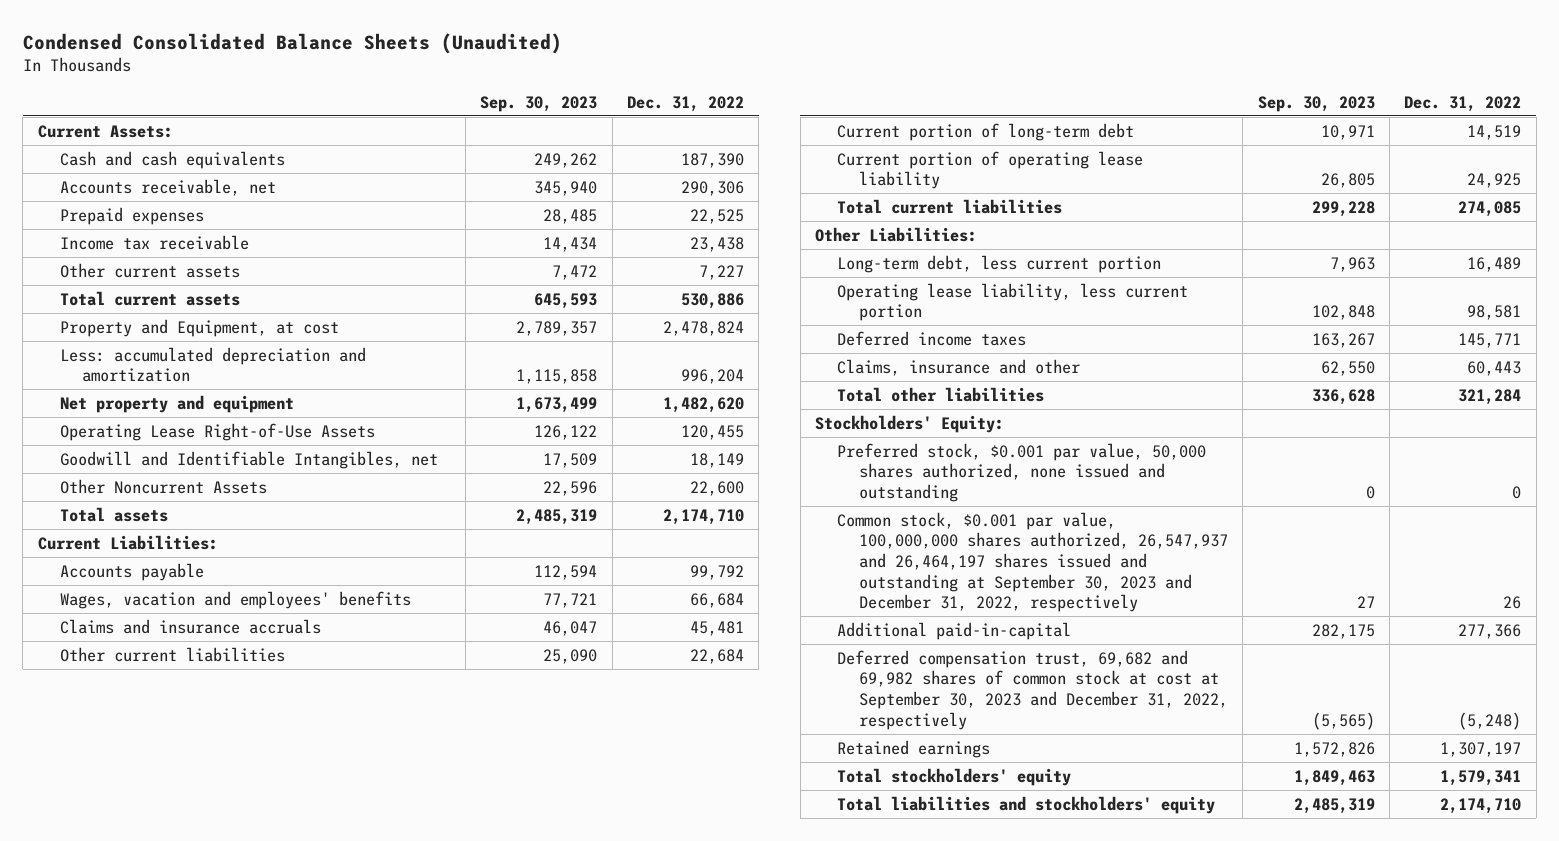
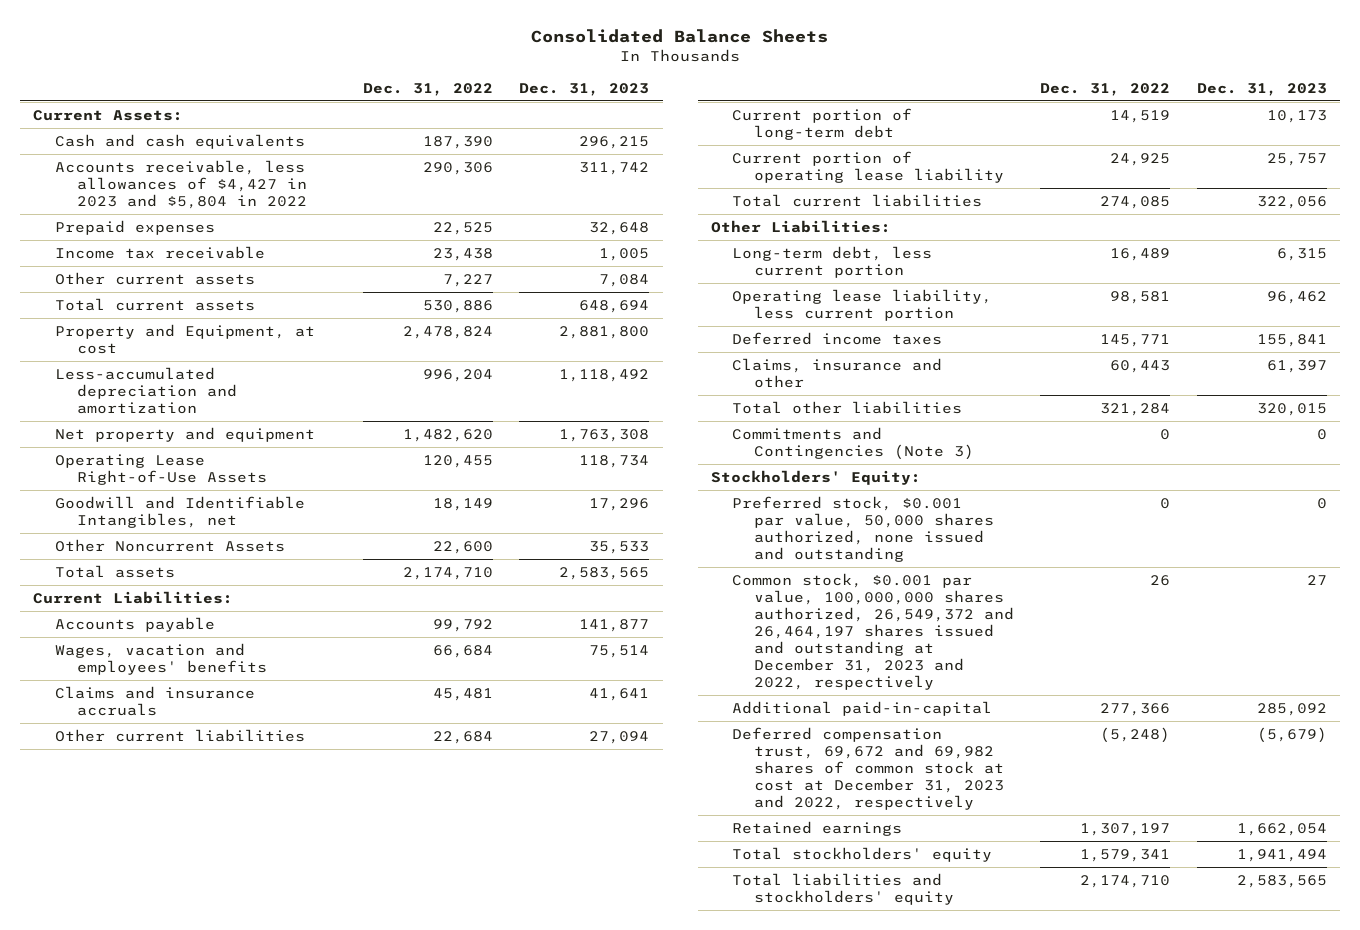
[22,32,562,54] Condensed Consolidated Balance Sheets (Unaudited) -> [531,28,829,43] Consolidated Balance Sheets
[480,95,598,112] Sep. 30, 2023 -> none
none -> [519,82,650,96] Dec. 31, 2023
[59,178,276,196] Accounts receivable, net -> [54,159,307,209] Accounts receivable, less allowances of $4,427 in 2023 and $5,804 in 2022
[59,346,366,383] Less: accumulated depreciation and amortization -> [54,366,237,414] Less-accumulated depreciation and amortization
none -> [732,426,975,460] Commitments and Contingencies (Note 3)
[837,511,1228,613] Common stock, $0.001 par value, 100,000,000 shares authorized, 26,547,937 and 26,464,197 shares issued and outstanding at September 30, 2023 and December 31, 2022, respectively -> [732,572,1015,690] Common stock, $0.001 par value, 100,000,000 shares authorized, 26,549,372 and 26,464,197 shares issued and outstanding at December 31, 2023 and 2022, respectively
[837,649,1228,730] Deferred compensation trust, 69,682 and 69,982 shares of common stock at cost at September 30, 2023 and December 31, 2022, respectively -> [732,726,1005,810] Deferred compensation trust, 69,672 and 69,982 shares of common stock at cost at December 31, 2023 and 2022, respectively

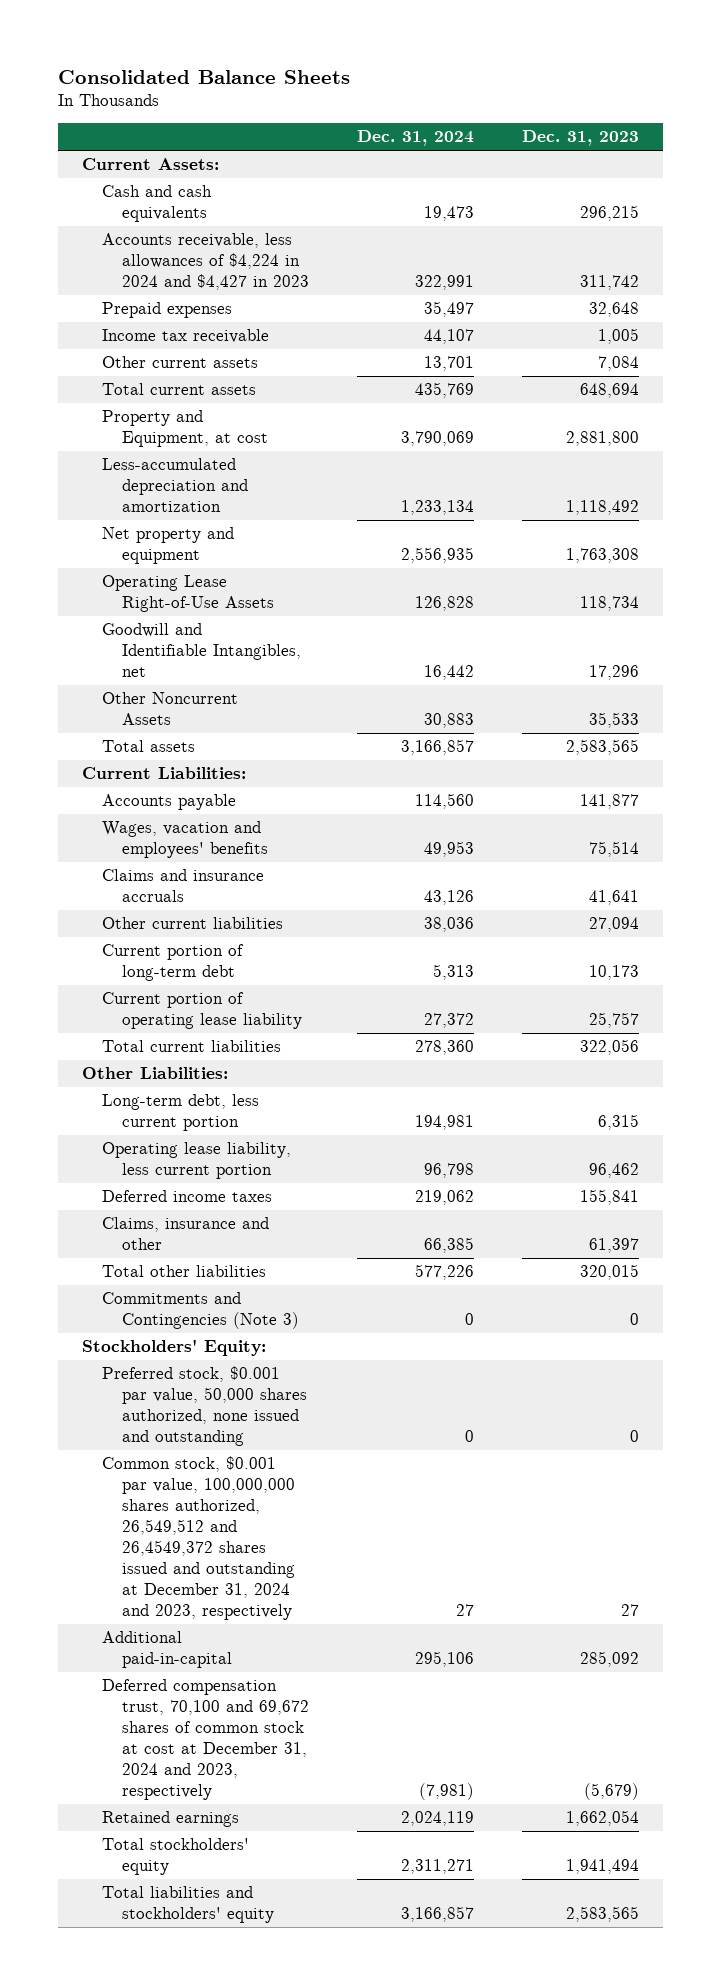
[362,82,493,96] Dec. 31, 2022 -> none
none -> [356,130,474,147] Dec. 31, 2024
[54,159,307,209] Accounts receivable, less allowances of $4,427 in 2023 and $5,804 in 2022 -> [101,233,309,291] Accounts receivable, less allowances of $4,224 in 2024 and $4,427 in 2023
[732,572,1015,690] Common stock, $0.001 par value, 100,000,000 shares authorized, 26,549,372 and 26,464,197 shares issued and outstanding at December 31, 2023 and 2022, respectively -> [101,1456,295,1620] Common stock, $0.001 par value, 100,000,000 shares authorized, 26,549,512 and 26,4549,372 shares issued and outstanding at December 31, 2024 and 2023, respectively
[732,726,1005,810] Deferred compensation trust, 69,672 and 69,982 shares of common stock at cost at December 31, 2023 and 2022, respectively -> [101,1679,309,1800] Deferred compensation trust, 70,100 and 69,672 shares of common stock at cost at December 31, 2024 and 2023, respectively

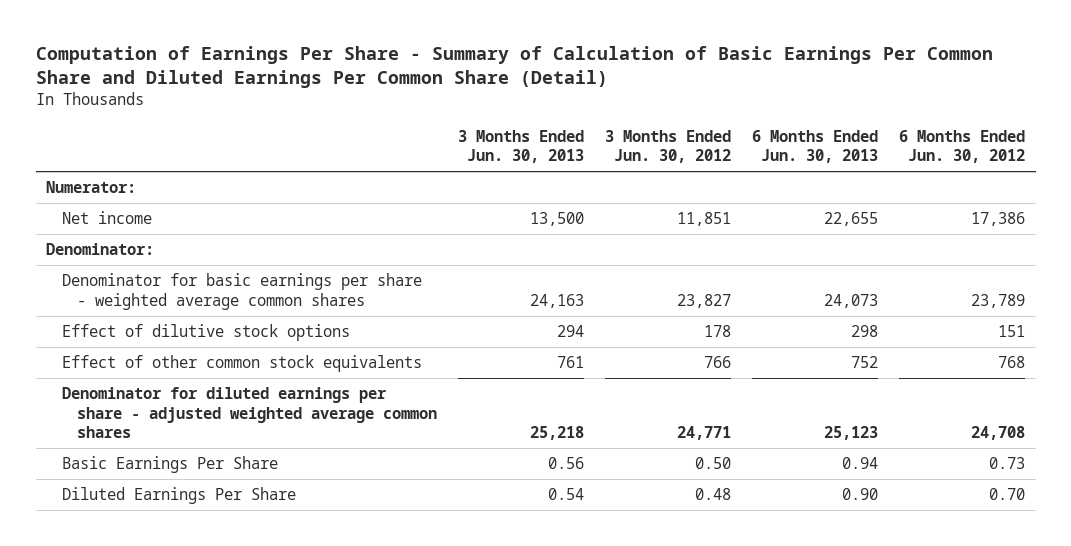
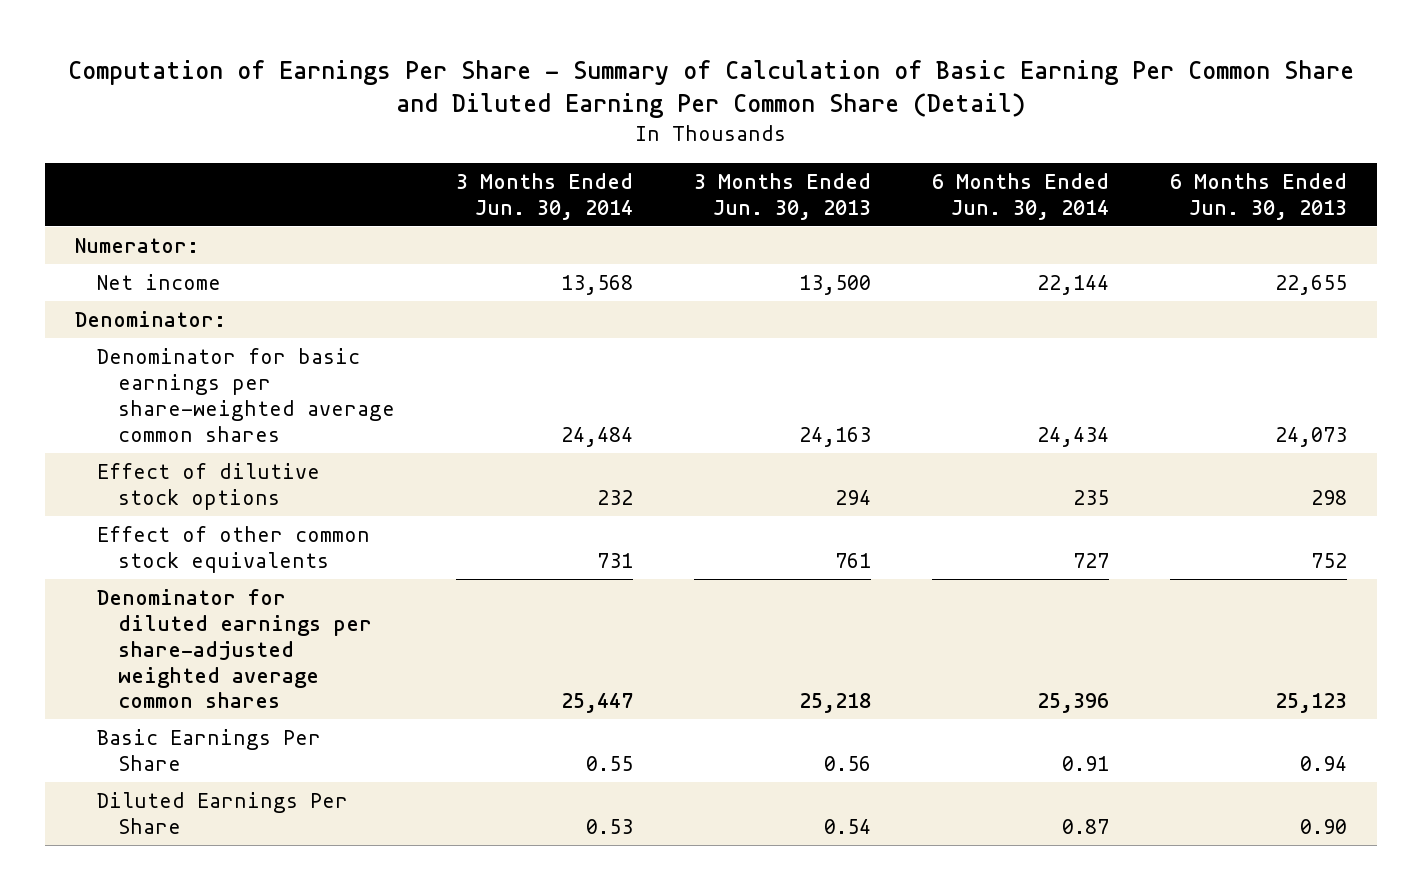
[35,45,993,89] Computation of Earnings Per Share - Summary of Calculation of Basic Earnings Per Common Share and Diluted Earnings Per Common Share (Detail) -> [68,59,1355,119] Computation of Earnings Per Share - Summary of Calculation of Basic Earning Per Common Share and Diluted Earning Per Common Share (Detail)
[605,129,732,164] 3 Months Ended Jun. 30, 2012 -> none
[899,129,1026,164] 6 Months Ended Jun. 30, 2012 -> none
none -> [456,173,634,220] 3 Months Ended Jun. 30, 2014
none -> [932,173,1110,220] 6 Months Ended Jun. 30, 2014
[61,273,422,310] Denominator for basic earnings per share - weighted average common shares -> [96,348,396,442] Denominator for basic earnings per share-weighted average common shares
[61,387,438,439] Denominator for diluted earnings per share - adjusted weighted average common shares -> [96,589,373,709] Denominator for diluted earnings per share-adjusted weighted average common shares

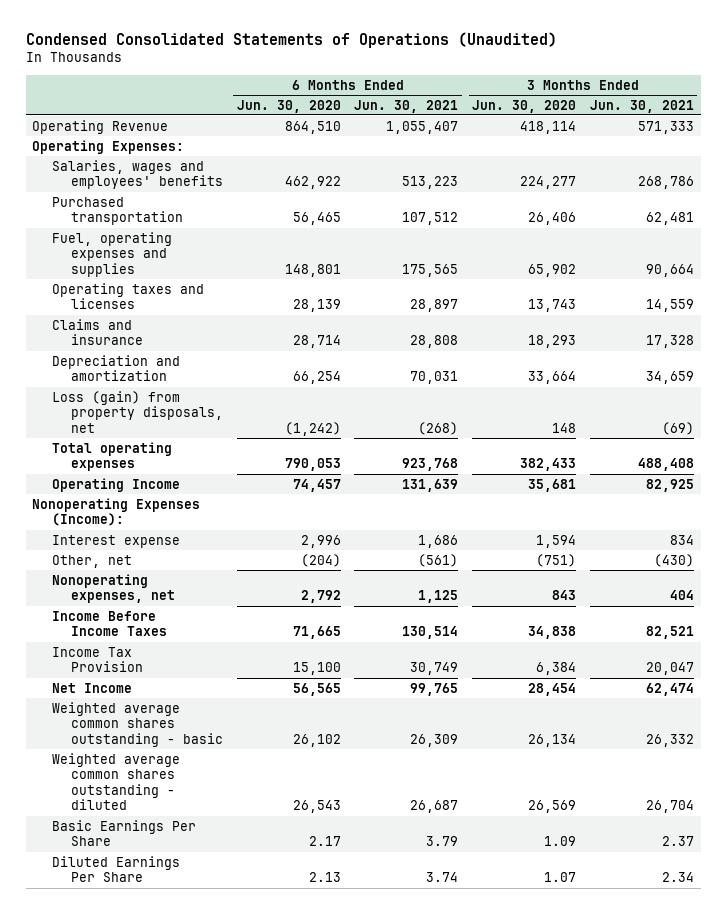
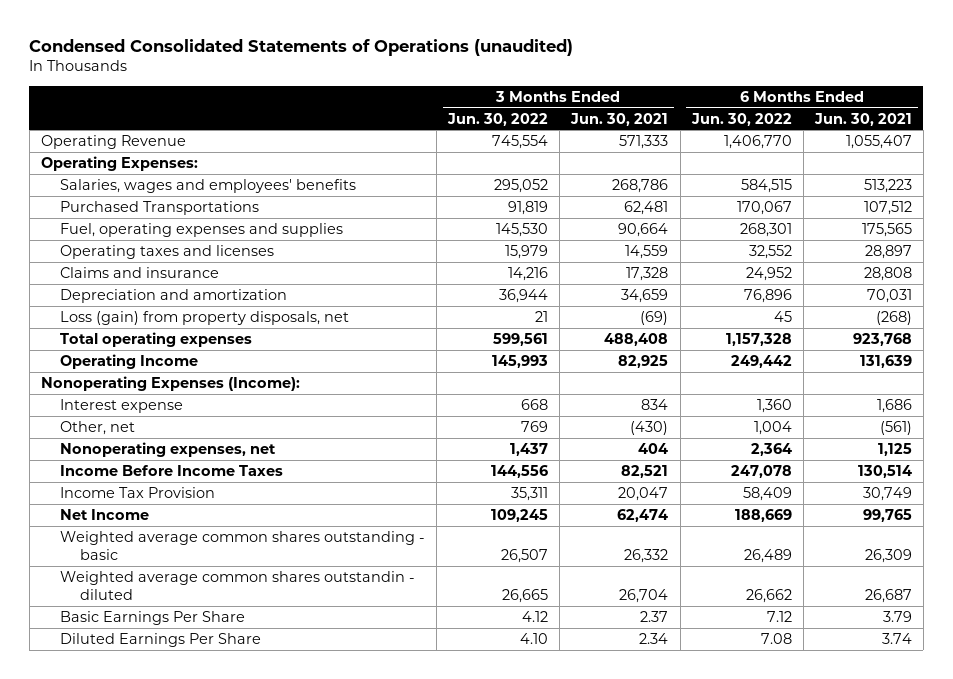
[25,32,557,49] Condensed Consolidated Statements of Operations (Unaudited) -> [29,38,574,56] Condensed Consolidated Statements of Operations (unaudited)
[236,99,341,113] Jun. 30, 2020 -> none
[472,99,577,113] Jun. 30, 2020 -> none
none -> [447,112,549,126] Jun. 30, 2022
none -> [690,112,792,126] Jun. 30, 2022
[51,196,183,226] Purchased transportation -> [60,200,260,215] Purchased Transportations
[51,752,180,811] Weighted average common shares outstanding - diluted -> [60,570,416,600] Weighted average common shares outstandin - diluted

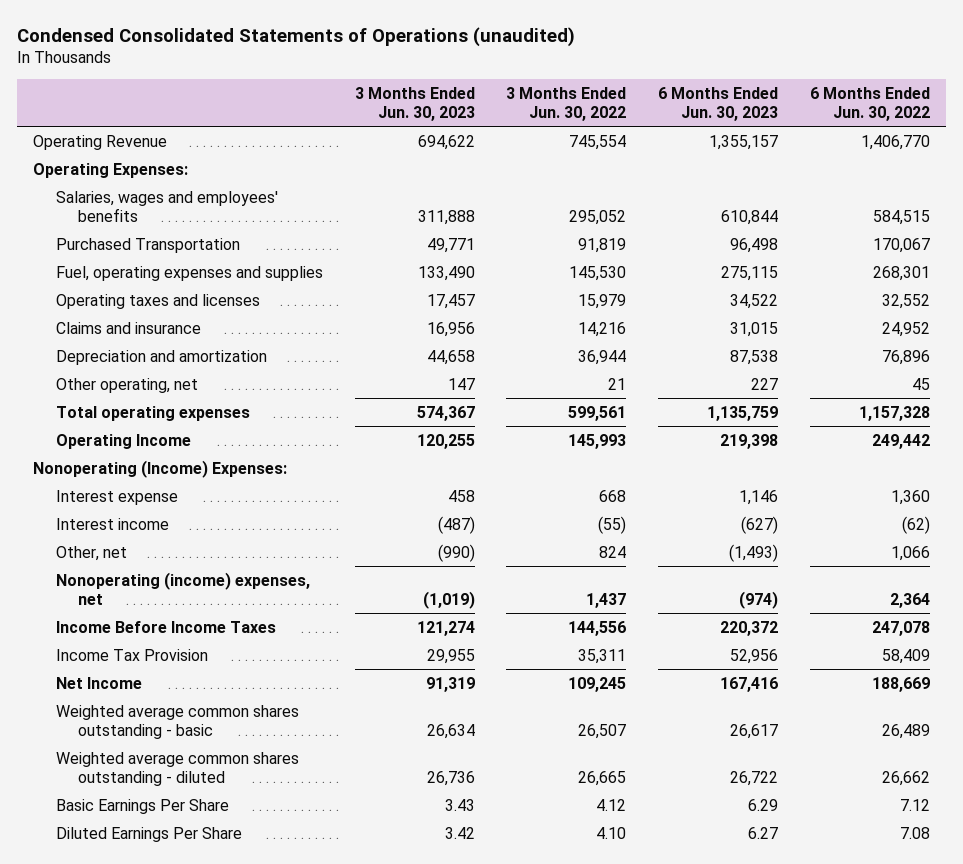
[570,112,669,126] Jun. 30, 2021 -> none
[813,112,912,126] Jun. 30, 2021 -> none
none -> [354,86,475,121] 3 Months Ended Jun. 30, 2023
none -> [658,86,779,121] 6 Months Ended Jun. 30, 2023
[60,200,260,215] Purchased Transportations -> [55,237,240,253] Purchased Transportation
[60,310,350,325] Loss (gain) from property disposals, net -> [55,377,198,393] Other operating, net
[40,375,300,391] Nonoperating Expenses (Income): -> [32,459,287,478] Nonoperating (Income) Expenses:
none -> [55,517,169,530] Interest income
[521,420,549,432] 769 -> [599,545,627,558] 824
[753,420,792,435] 1,004 -> [891,545,931,561] 1,066
[60,441,277,457] Nonoperating expenses, net -> [55,571,310,605] Nonoperating (income) expenses, net
[60,570,416,600] Weighted average common shares outstandin - diluted -> [55,751,299,786] Weighted average common shares outstanding - diluted

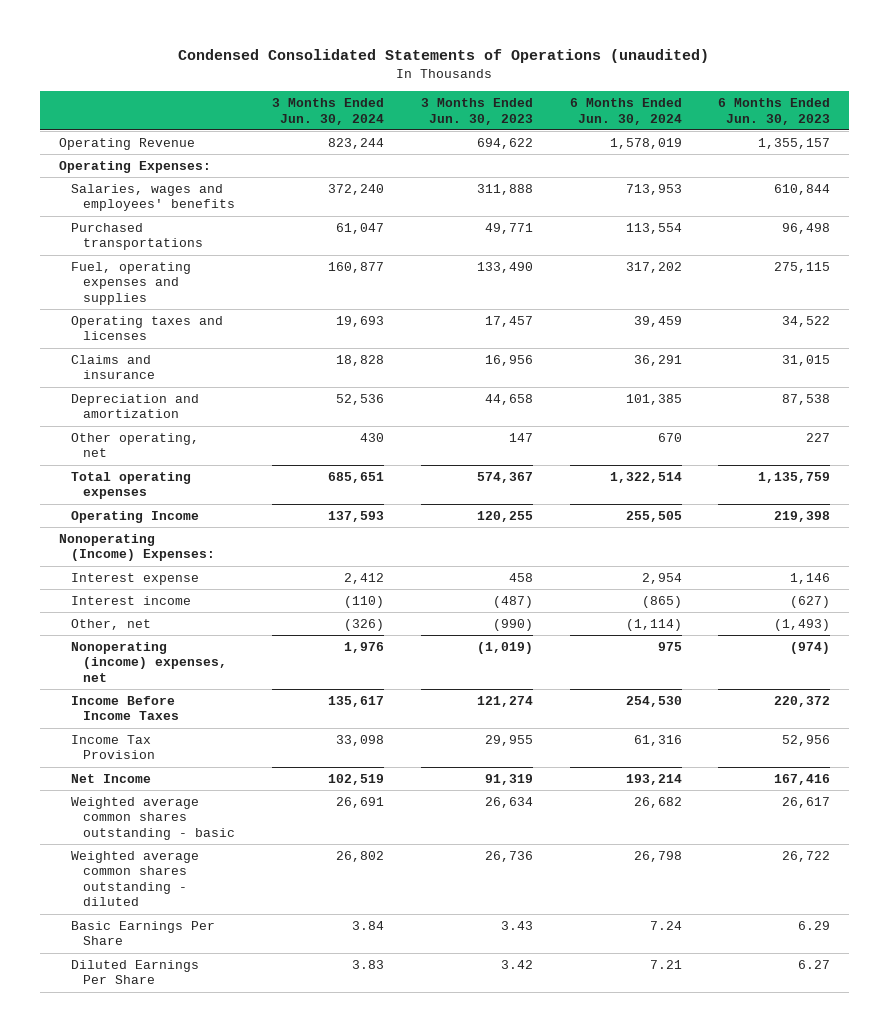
[506,86,627,121] 3 Months Ended Jun. 30, 2022 -> none
[810,86,931,121] 6 Months Ended Jun. 30, 2022 -> none
none -> [271,98,384,125] 3 Months Ended Jun. 30, 2024
none -> [569,98,682,125] 6 Months Ended Jun. 30, 2024
[55,237,240,253] Purchased Transportation -> [70,222,204,251] Purchased transportations

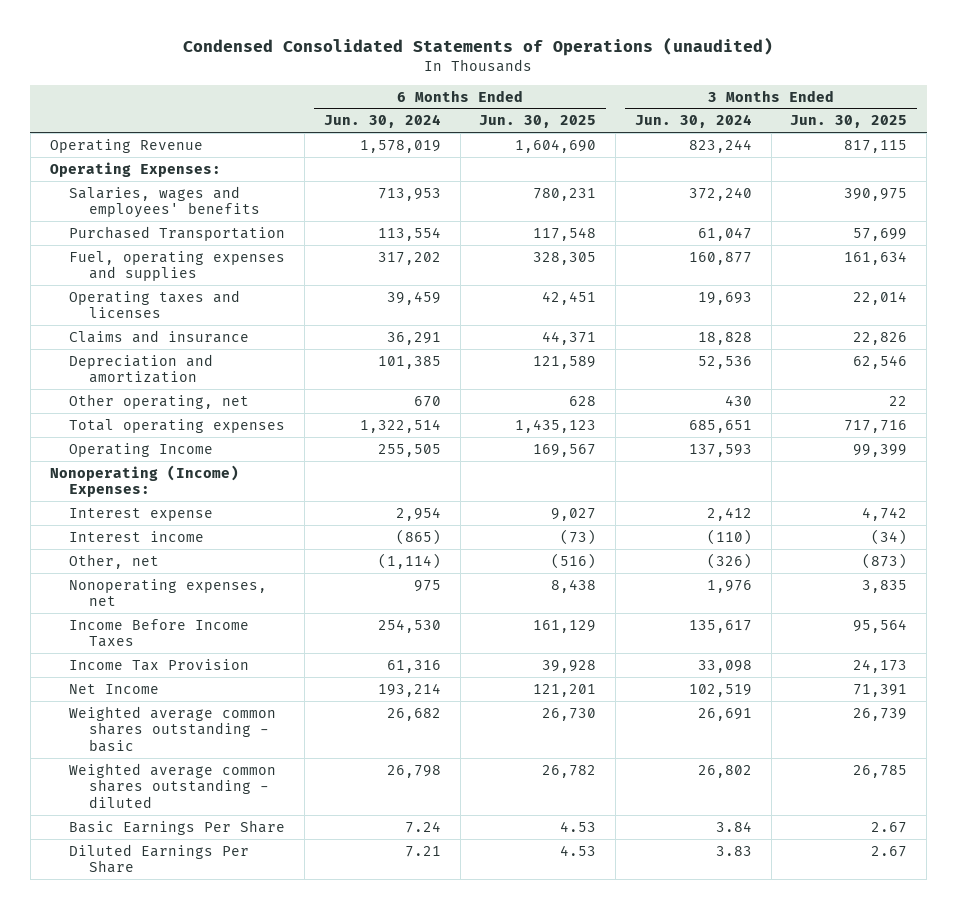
[420,98,533,125] 3 Months Ended Jun. 30, 2023 -> none
[718,98,831,125] 6 Months Ended Jun. 30, 2023 -> none
none -> [479,115,597,129] Jun. 30, 2025
none -> [790,115,908,129] Jun. 30, 2025
[70,222,204,251] Purchased transportations -> [69,225,286,241] Purchased Transportation
[70,641,228,682] Nonoperating (income) expenses, net -> [69,578,268,607] Nonoperating expenses, net

